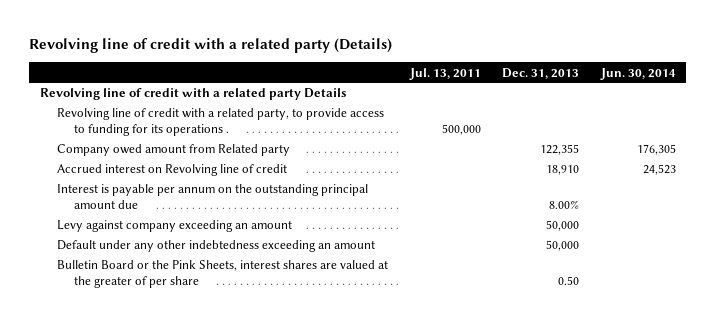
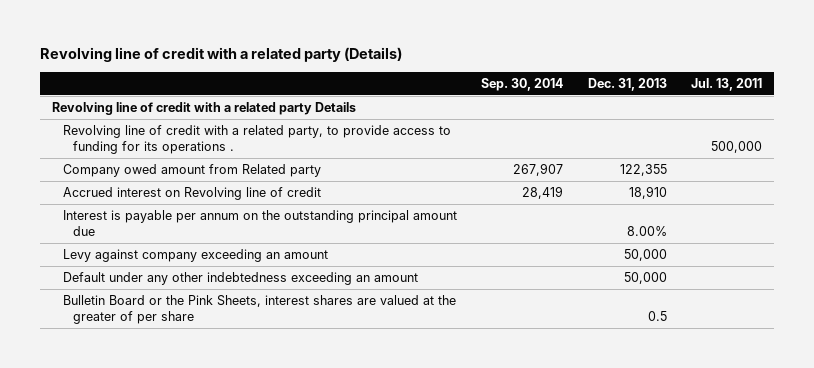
[599,67,676,80] Jun. 30, 2014 -> none
none -> [481,77,564,91] Sep. 30, 2014
[558,276,580,286] 0.50 -> [647,310,667,321] 0.5

